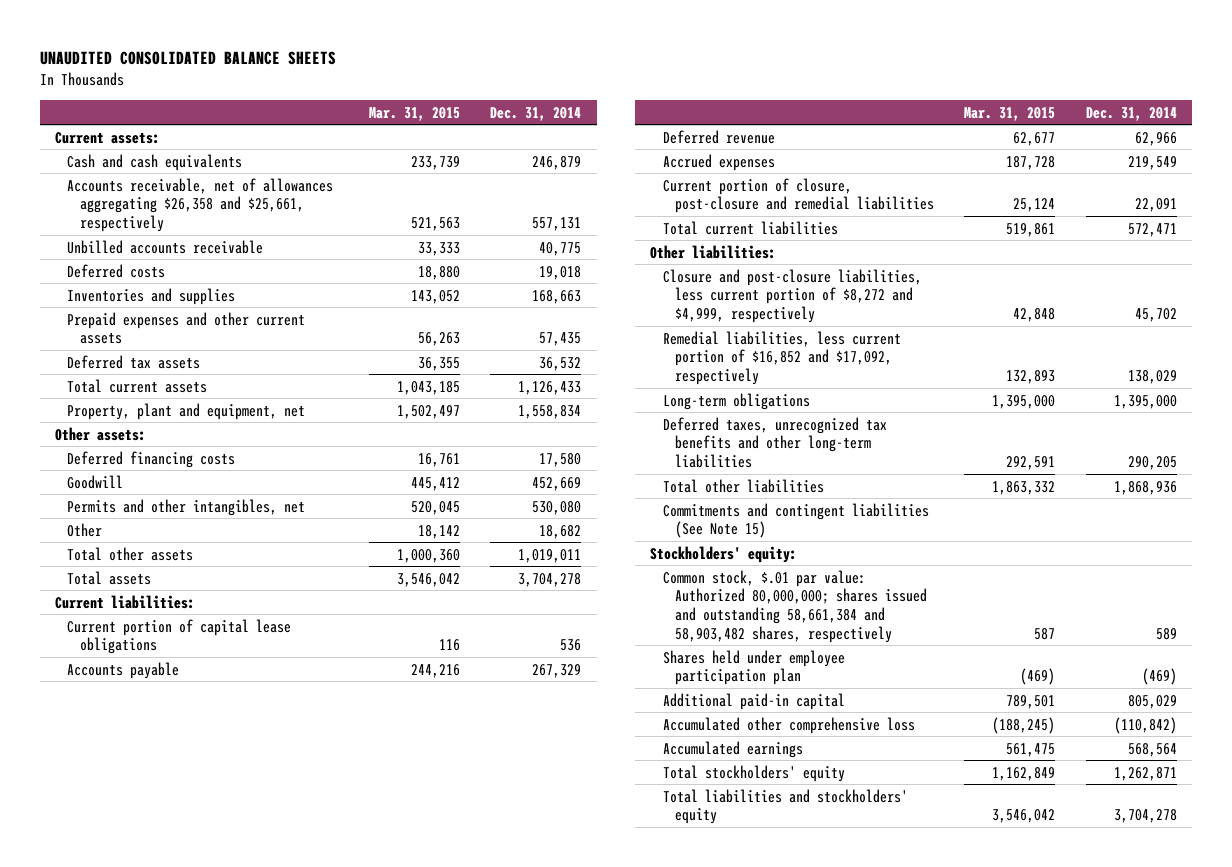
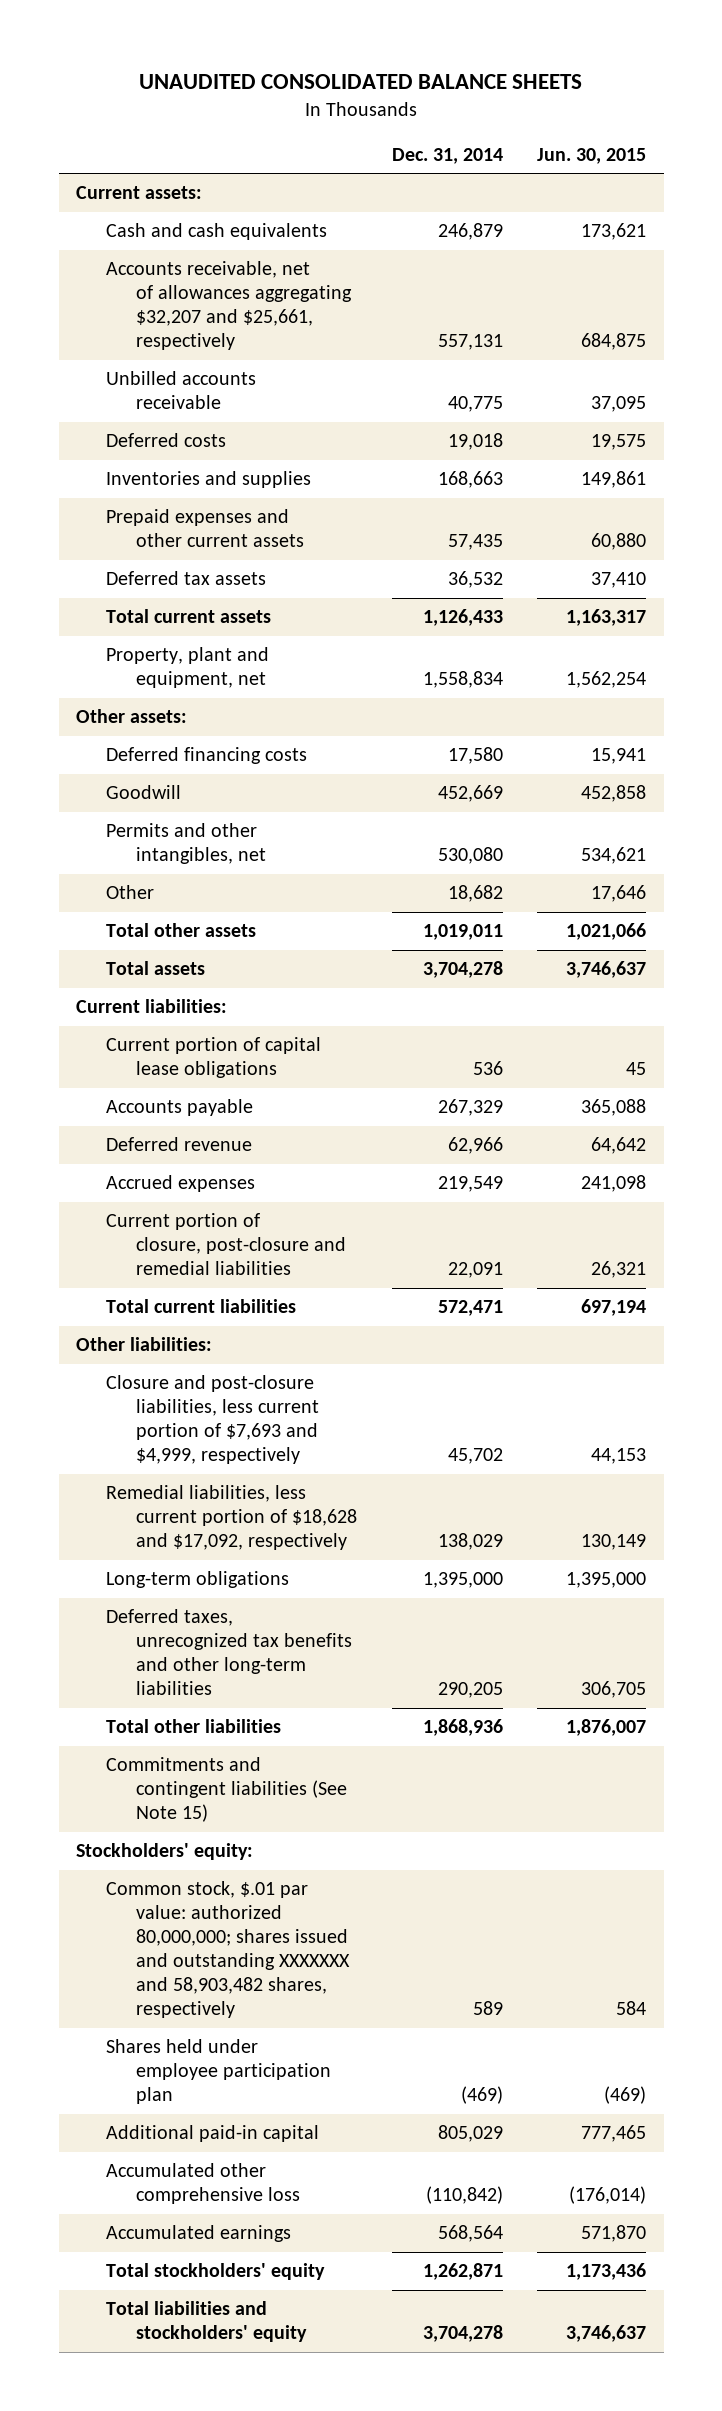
[369,106,461,121] Mar. 31, 2015 -> none
none -> [537,147,647,164] Jun. 30, 2015
[67,177,334,232] Accounts receivable, net of allowances aggregating $26,358 and $25,661, respectively -> [106,261,353,351] Accounts receivable, net of allowances aggregating $32,207 and $25,661, respectively
[662,268,922,323] Closure and post-closure liabilities, less current portion of $8,272 and $4,999, respectively -> [106,1375,320,1465] Closure and post-closure liabilities, less current portion of $7,693 and $4,999, respectively
[662,330,901,385] Remedial liabilities, less current portion of $16,852 and $17,092, respectively -> [106,1485,358,1551] Remedial liabilities, less current portion of $18,628 and $17,092, respectively
[662,569,927,643] Common stock, $.01 par value: Authorized 80,000,000; shares issued and outstanding 58,661,384 and 58,903,482 shares, respectively -> [106,1881,351,2019] Common stock, $.01 par value: authorized 80,000,000; shares issued and outstanding XXXXXXX and 58,903,482 shares, respectively

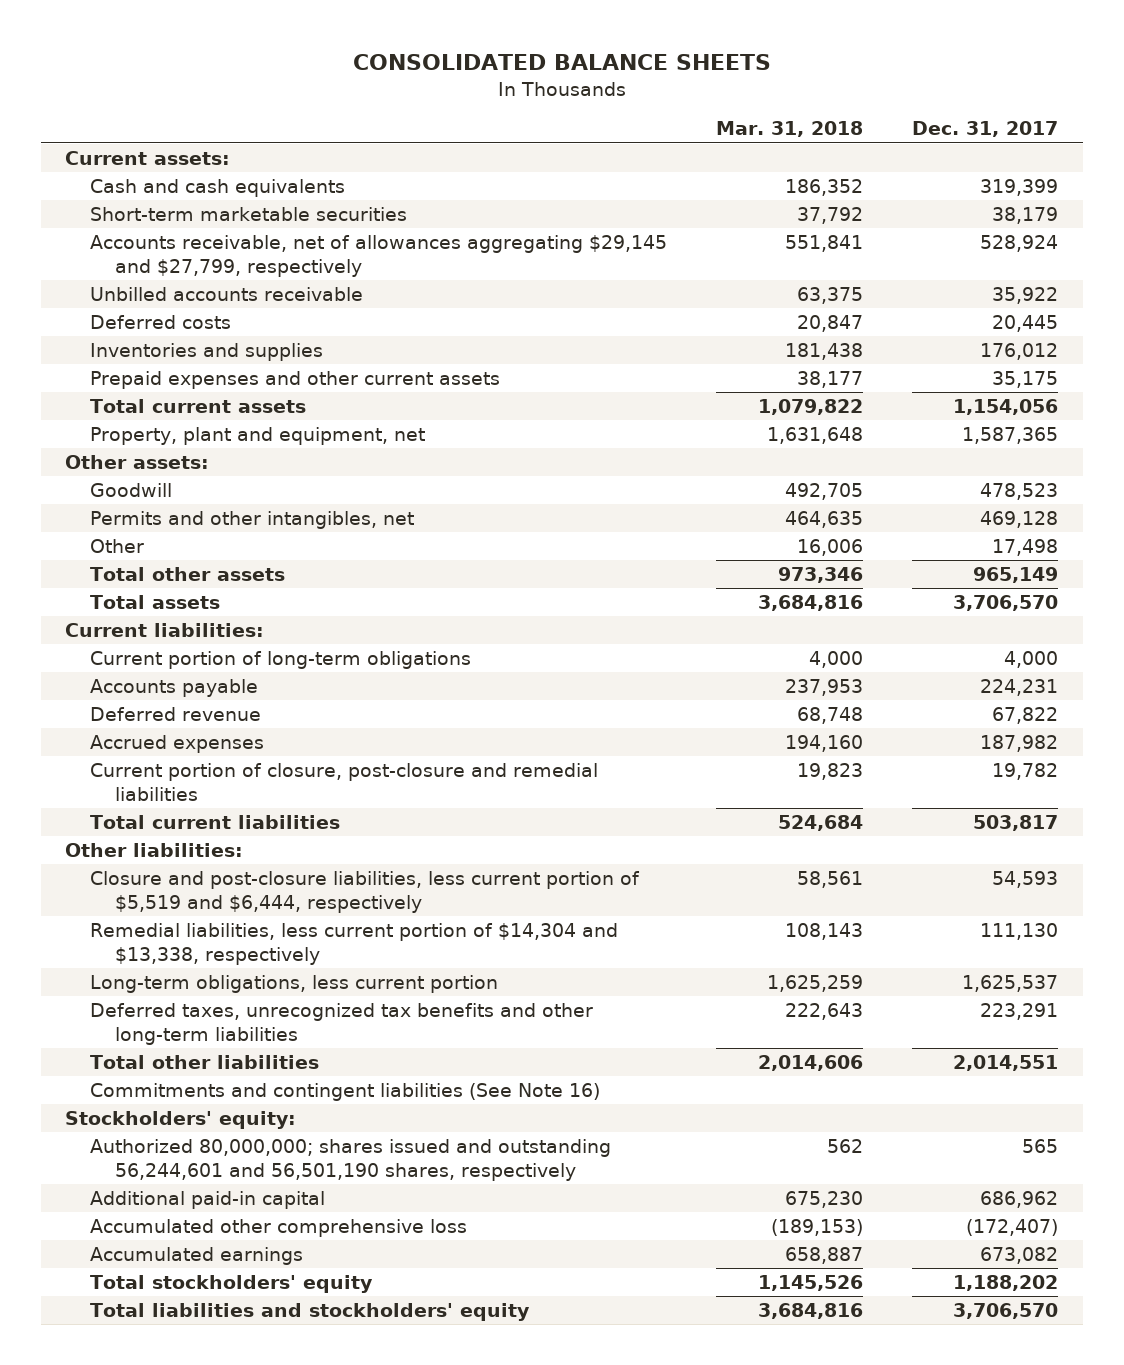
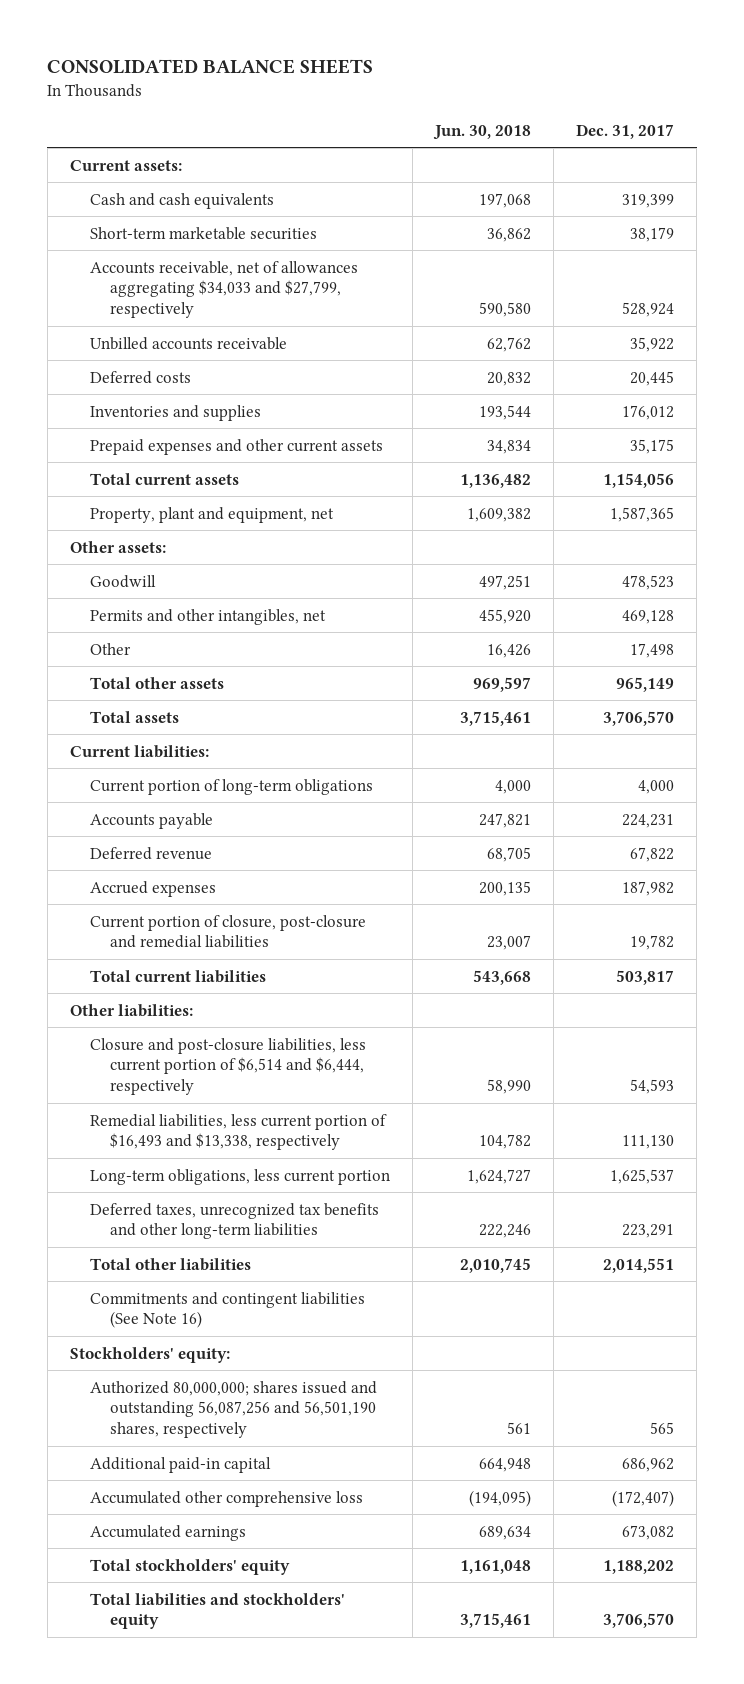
[716,121,864,138] Mar. 31, 2018 -> none
none -> [433,124,532,140] Jun. 30, 2018
[90,235,668,277] Accounts receivable, net of allowances aggregating $29,145 and $27,799, respectively -> [90,260,359,319] Accounts receivable, net of allowances aggregating $34,033 and $27,799, respectively
[90,871,641,913] Closure and post-closure liabilities, less current portion of $5,519 and $6,444, respectively -> [90,1037,367,1096] Closure and post-closure liabilities, less current portion of $6,514 and $6,444, respectively
[90,923,619,965] Remedial liabilities, less current portion of $14,304 and $13,338, respectively -> [90,1113,388,1151] Remedial liabilities, less current portion of $16,493 and $13,338, respectively
[90,1139,612,1181] Authorized 80,000,000; shares issued and outstanding 56,244,601 and 56,501,190 shares, respectively -> [90,1380,378,1439] Authorized 80,000,000; shares issued and outstanding 56,087,256 and 56,501,190 shares, respectively

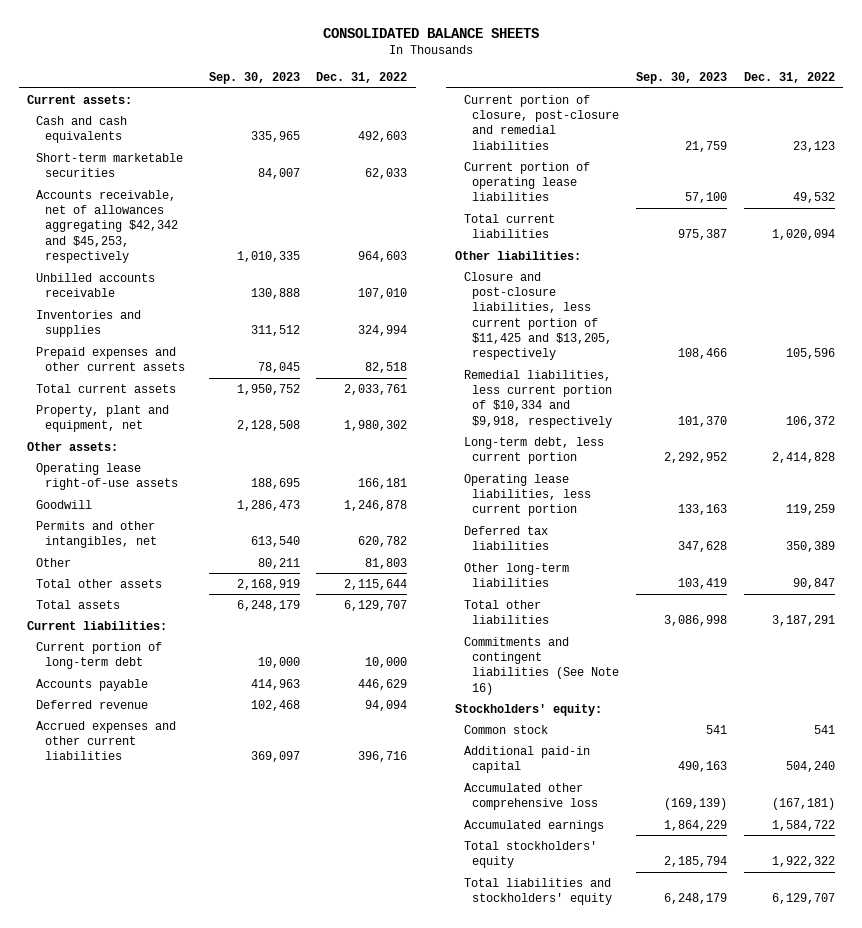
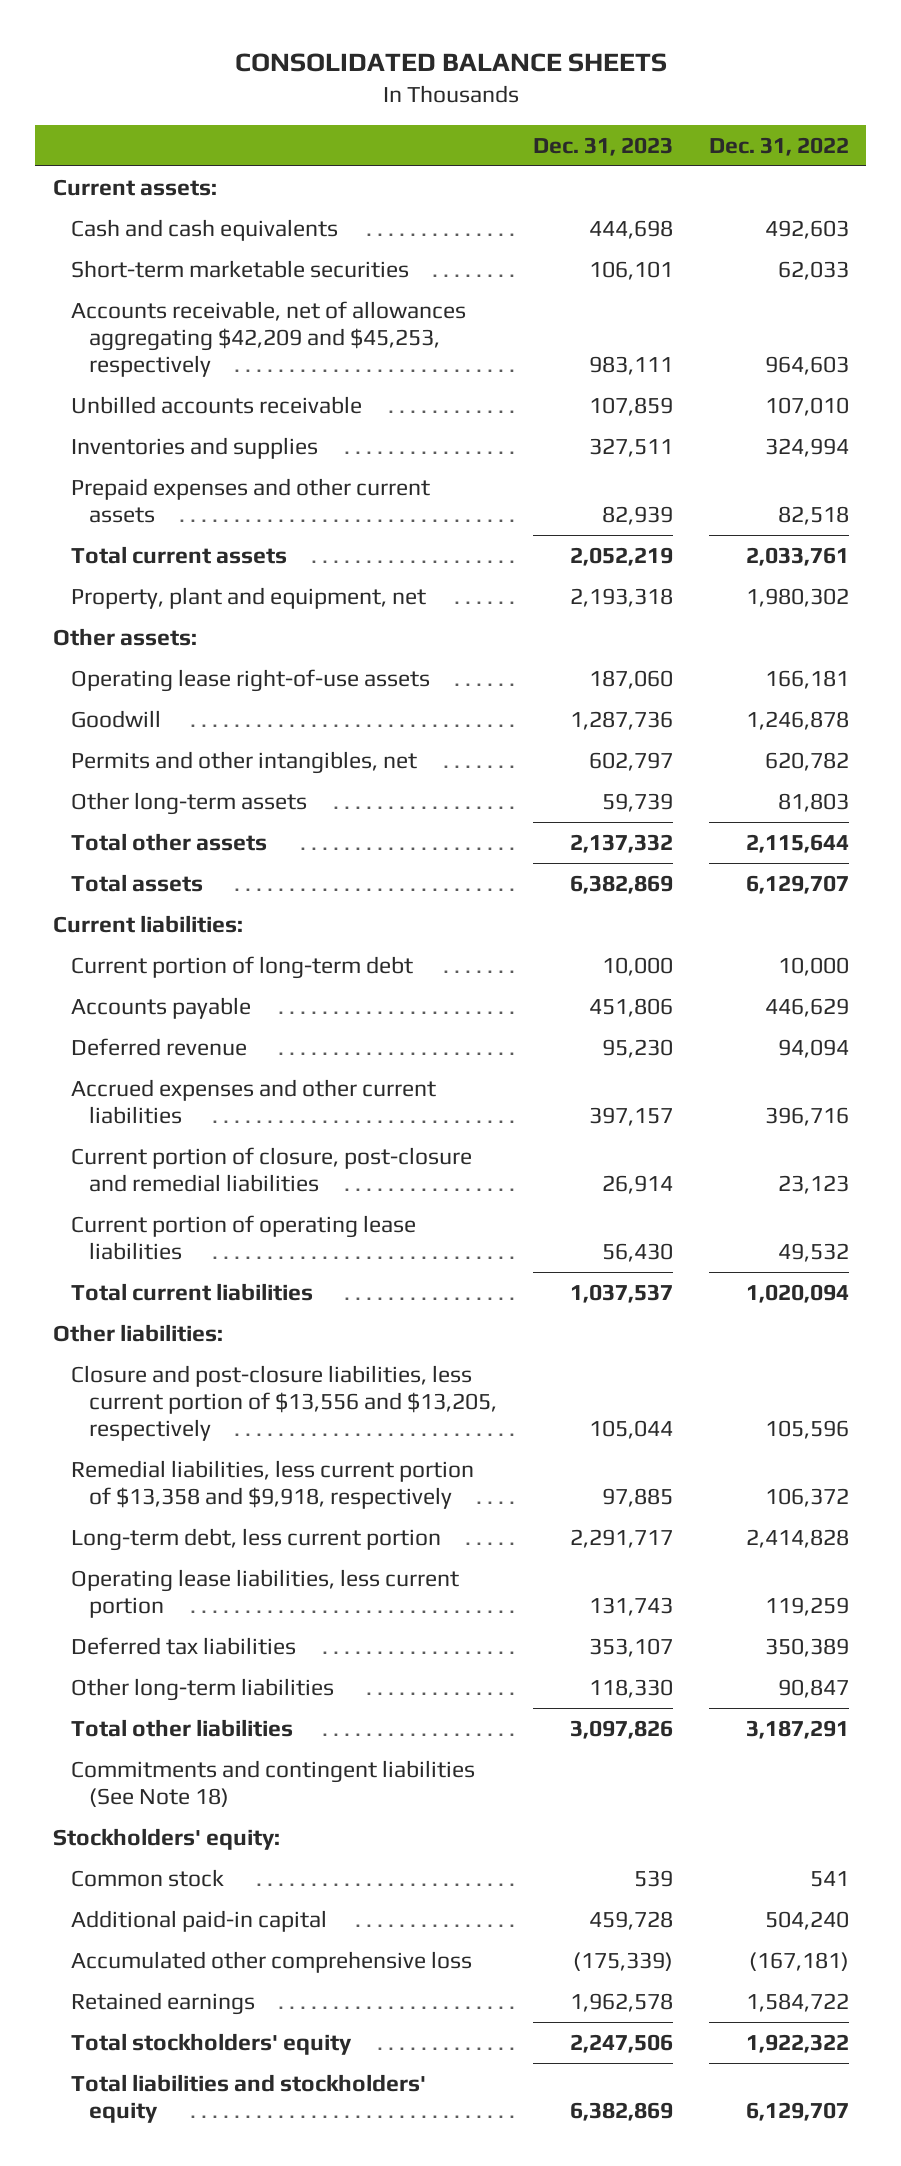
[208,72,300,85] Sep. 30, 2023 -> none
none -> [532,136,673,156] Dec. 31, 2023
[36,189,179,263] Accounts receivable, net of allowances aggregating $42,342 and $45,253, respectively -> [71,300,467,377] Accounts receivable, net of allowances aggregating $42,209 and $45,253, respectively
[36,557,72,567] Other -> [71,791,308,815] Other long-term assets
[463,271,613,361] Closure and post-closure liabilities, less current portion of $11,425 and $13,205, respectively -> [71,1364,498,1441] Closure and post-closure liabilities, less current portion of $13,556 and $13,205, respectively
[463,369,613,428] Remedial liabilities, less current portion of $10,334 and $9,918, respectively -> [71,1459,475,1509] Remedial liabilities, less current portion of $13,358 and $9,918, respectively
[463,636,620,695] Commitments and contingent liabilities (See Note 16) -> [71,1759,476,1807] Commitments and contingent liabilities (See Note 18)
[463,819,604,832] Accumulated earnings -> [71,1991,256,2015] Retained earnings

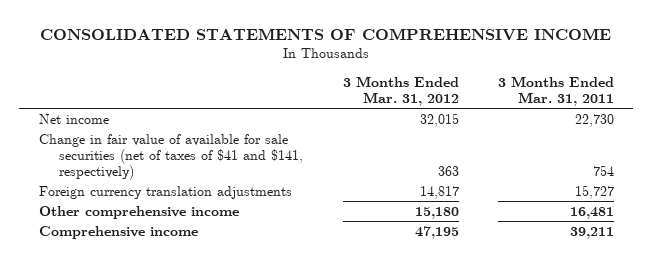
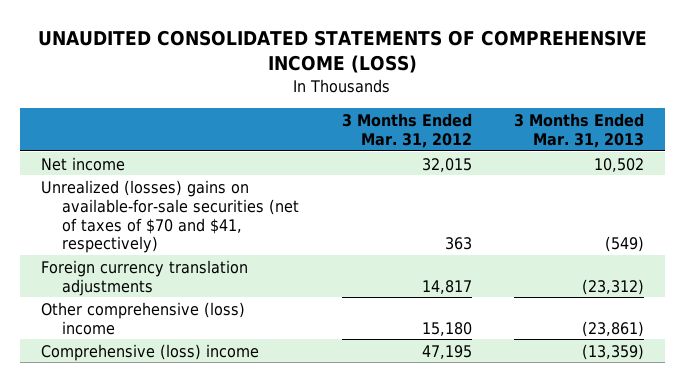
[40,28,612,42] CONSOLIDATED STATEMENTS OF COMPREHENSIVE INCOME -> [38,29,648,74] UNAUDITED CONSOLIDATED STATEMENTS OF COMPREHENSIVE INCOME (LOSS)
[497,75,614,106] 3 Months Ended Mar. 31, 2011 -> none
none -> [513,112,644,148] 3 Months Ended Mar. 31, 2013
[38,133,304,180] Change in fair value of available for sale securities (net of taxes of $41 and $141, respectively) -> [40,179,300,254] Unrealized (losses) gains on available-for-sale securities (net of taxes of $70 and $41, respectively)
[38,205,239,219] Other comprehensive income -> [40,301,245,335] Other comprehensive (loss) income
[38,225,198,239] Comprehensive income -> [40,343,259,361] Comprehensive (loss) income

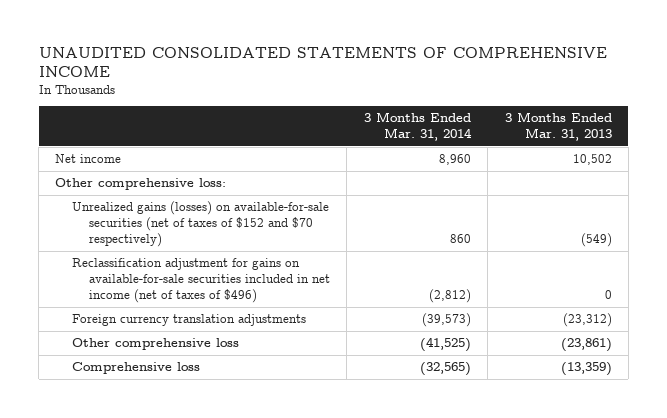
[38,29,648,74] UNAUDITED CONSOLIDATED STATEMENTS OF COMPREHENSIVE INCOME (LOSS) -> [38,46,607,78] UNAUDITED CONSOLIDATED STATEMENTS OF COMPREHENSIVE INCOME
[341,112,472,148] 3 Months Ended Mar. 31, 2012 -> none
none -> [363,112,472,142] 3 Months Ended Mar. 31, 2014
none -> [55,178,227,191] Other comprehensive loss:
[40,179,300,254] Unrealized (losses) gains on available-for-sale securities (net of taxes of $70 and $41, respectively) -> [72,201,330,248] Unrealized gains (losses) on available-for-sale securities (net of taxes of $152 and $70 respectively)
none -> [72,258,331,304] Reclassification adjustment for gains on available-for-sale securities included in net income (net of taxes of $496)
[40,301,245,335] Other comprehensive (loss) income -> [72,338,240,351] Other comprehensive loss
[40,343,259,361] Comprehensive (loss) income -> [72,362,201,375] Comprehensive loss

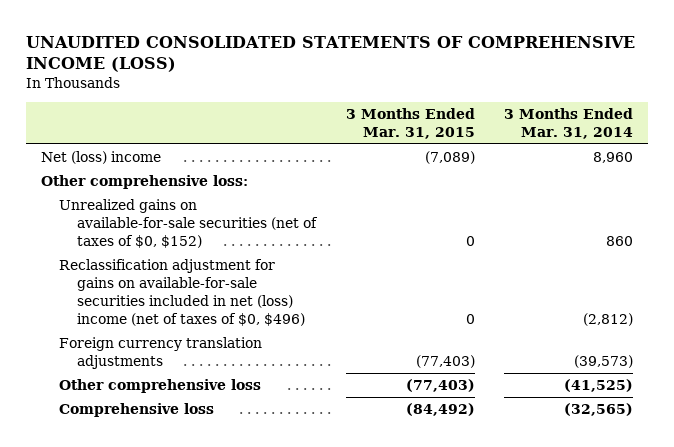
[38,46,607,78] UNAUDITED CONSOLIDATED STATEMENTS OF COMPREHENSIVE INCOME -> [26,35,636,73] UNAUDITED CONSOLIDATED STATEMENTS OF COMPREHENSIVE INCOME (LOSS)
[504,112,612,142] 3 Months Ended Mar. 31, 2013 -> none
none -> [345,107,475,139] 3 Months Ended Mar. 31, 2015
[55,154,122,164] Net income -> [40,151,161,165] Net (loss) income
[72,201,330,248] Unrealized gains (losses) on available-for-sale securities (net of taxes of $152 and $70 respectively) -> [58,199,319,248] Unrealized gains on available-for-sale securities (net of taxes of $0, $152)
[72,258,331,304] Reclassification adjustment for gains on available-for-sale securities included in net income (net of taxes of $496) -> [58,259,306,326] Reclassification adjustment for gains on available-for-sale securities included in net (loss) income (net of taxes of $0, $496)

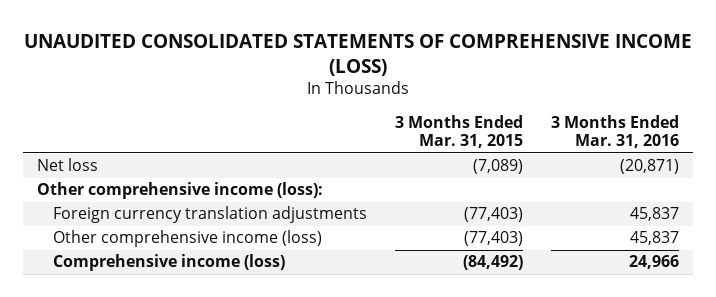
[503,107,633,139] 3 Months Ended Mar. 31, 2014 -> none
none -> [550,114,679,149] 3 Months Ended Mar. 31, 2016
[58,199,319,248] Unrealized gains on available-for-sale securities (net of taxes of $0, $152) -> none
[58,259,306,326] Reclassification adjustment for gains on available-for-sale securities included in net (loss) income (net of taxes of $0, $496) -> none
[40,151,161,165] Net (loss) income -> [36,158,98,172] Net loss
[40,175,248,190] Other comprehensive loss: -> [36,182,323,200] Other comprehensive income (loss):
[58,379,261,394] Other comprehensive loss -> [53,230,323,248] Other comprehensive income (loss)
[58,403,214,418] Comprehensive loss -> [53,254,286,272] Comprehensive income (loss)

